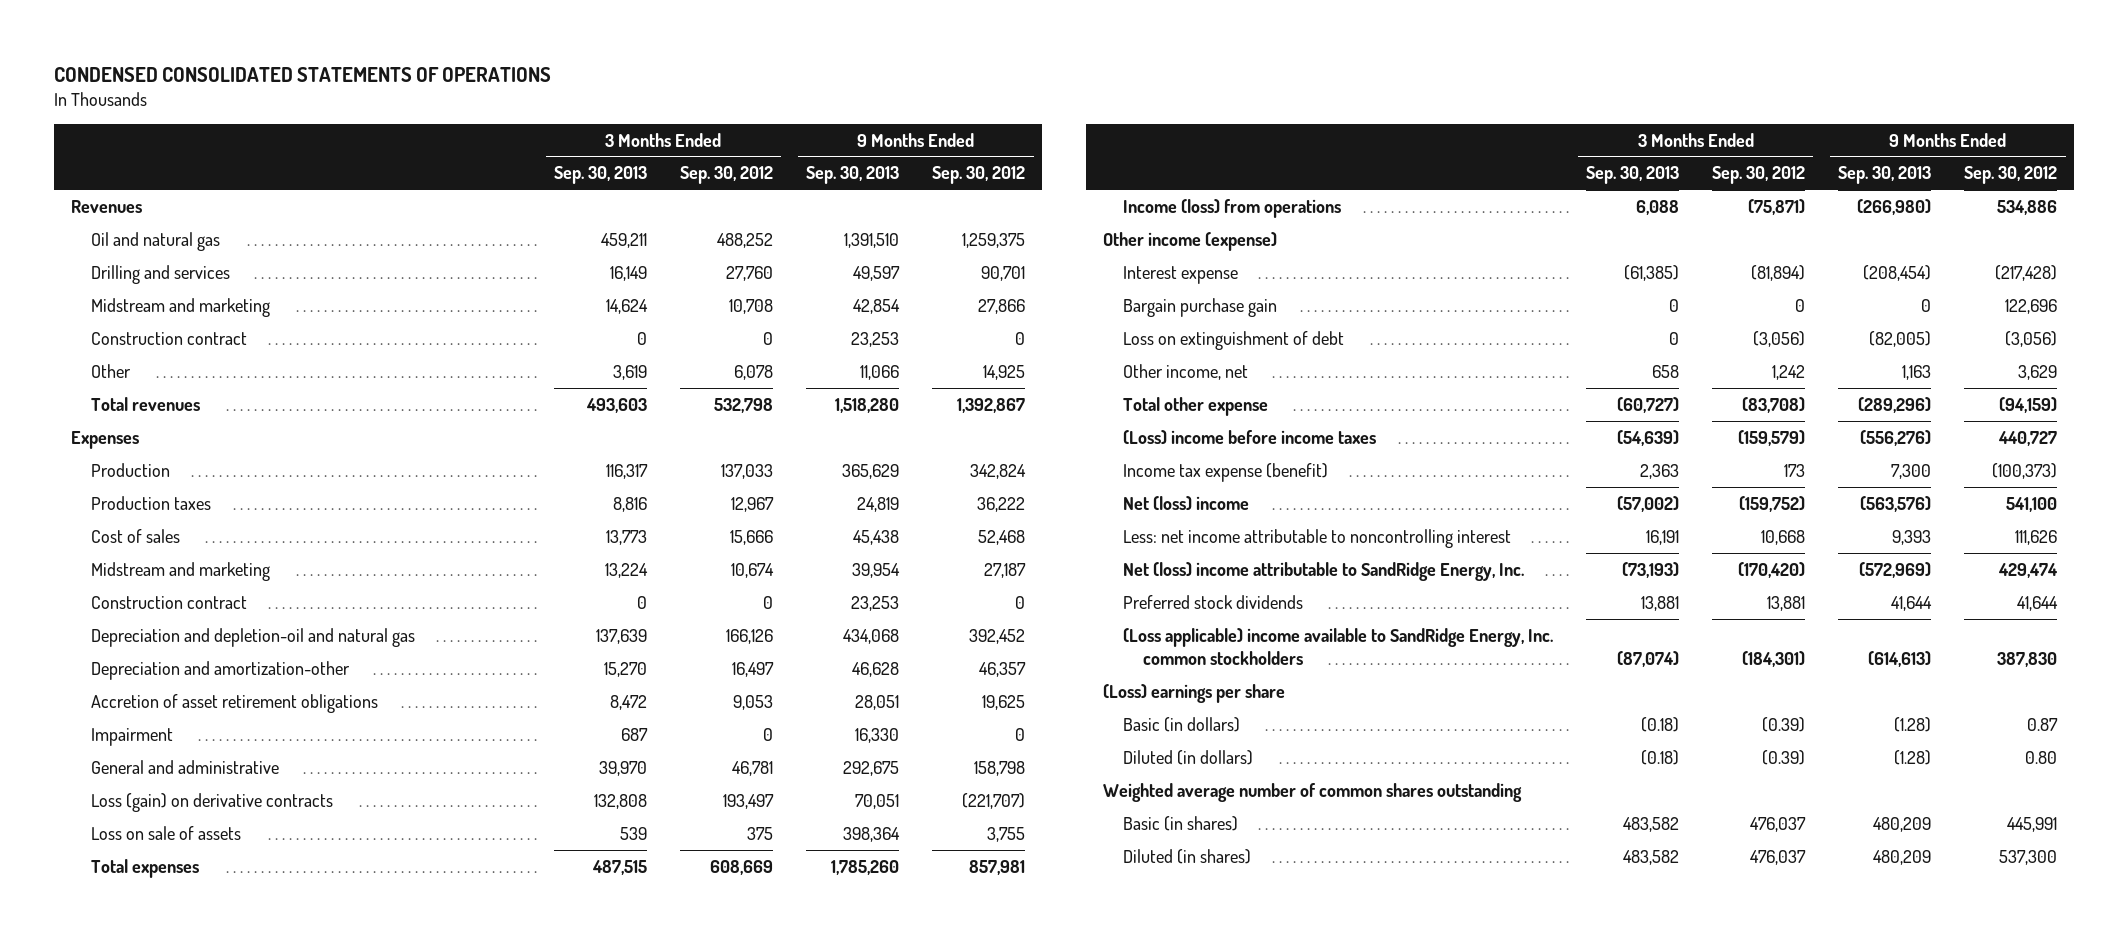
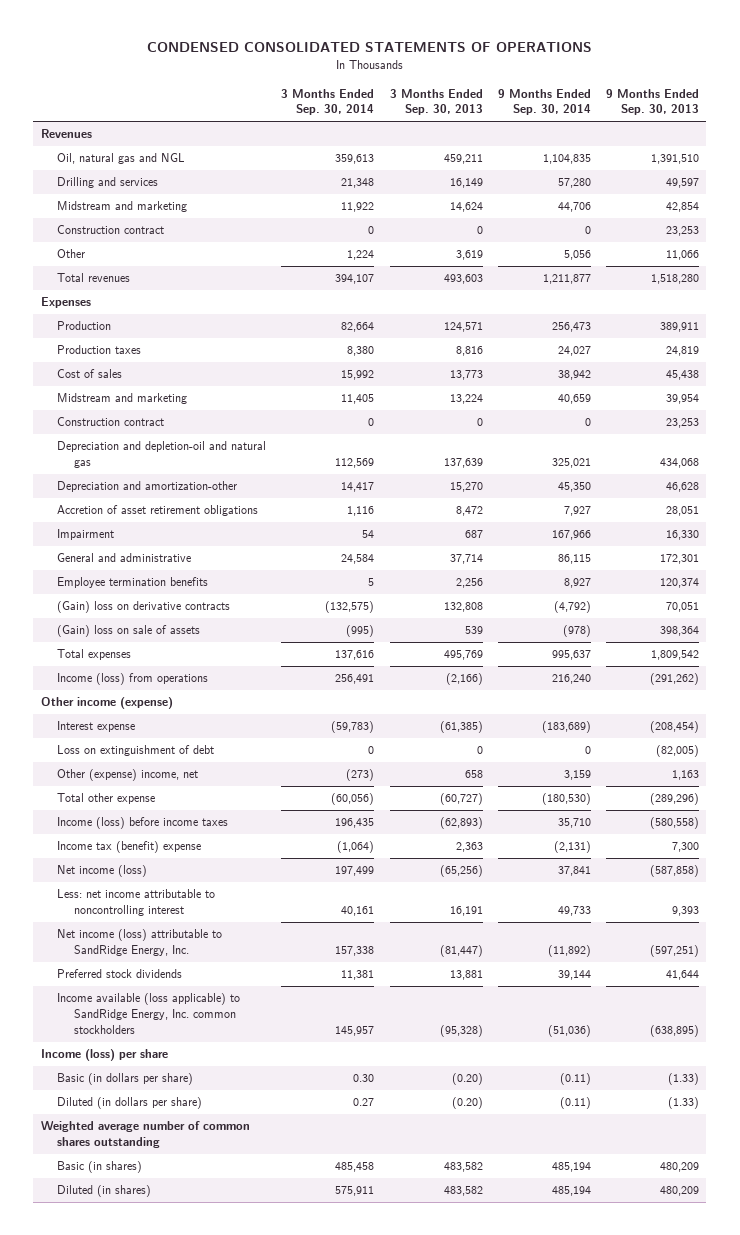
[679,166,773,185] Sep. 30, 2012 -> none
[932,166,1026,185] Sep. 30, 2012 -> none
none -> [281,88,375,116] 3 Months Ended Sep. 30, 2014
none -> [497,88,591,116] 9 Months Ended Sep. 30, 2014
[90,231,220,251] Oil and natural gas -> [57,153,186,165] Oil, natural gas and NGL
[605,463,648,479] 116,317 -> [443,322,483,333] 124,571
[842,463,900,479] 365,629 -> [659,322,699,333] 389,911
[598,760,647,776] 39,970 -> [449,554,483,565] 37,714
[843,760,900,776] 292,675 -> [659,554,699,565] 172,301
none -> [57,577,209,589] Employee termination benefits
[90,792,333,812] Loss (gain) on derivative contracts -> [57,601,231,614] (Gain) loss on derivative contracts
[90,825,241,840] Loss on sale of assets -> [57,625,201,638] (Gain) loss on sale of assets
[591,859,647,875] 487,515 -> [443,650,483,661] 495,769
[831,859,900,875] 1,785,260 -> [650,650,699,661] 1,809,542
[1636,199,1680,215] 6,088 -> [445,673,483,686] (2,166)
[1857,198,1932,215] (266,980) -> [649,673,699,686] (291,262)
[1122,297,1277,317] Bargain purchase gain -> none
[1122,363,1248,380] Other income, net -> [57,769,199,782] Other (expense) income, net
[1122,429,1376,445] (Loss) income before income taxes -> [57,817,229,830] Income (loss) before income taxes
[1617,429,1680,446] (54,639) -> [439,817,483,830] (62,893)
[1860,429,1932,446] (556,276) -> [649,817,699,830] (580,558)
[1122,462,1328,482] Income tax expense (benefit) -> [57,841,202,854] Income tax (benefit) expense
[1122,495,1249,511] Net (loss) income -> [57,865,148,878] Net income (loss)
[1617,495,1680,512] (57,002) -> [439,865,483,878] (65,256)
[1860,495,1932,512] (563,576) -> [649,865,699,878] (587,858)
[1122,561,1524,581] Net (loss) income attributable to SandRidge Energy, Inc. -> [57,929,223,957] Net income (loss) attributable to SandRidge Energy, Inc.
[1622,561,1680,578] (73,193) -> [439,945,483,958] (81,447)
[1859,561,1932,578] (572,969) -> [649,945,699,958] (597,251)
[1122,627,1553,665] (Loss applicable) income available to SandRidge Energy, Inc. common stockholders -> [57,993,241,1034] Income available (loss applicable) to SandRidge Energy, Inc. common stockholders
[1617,650,1680,667] (87,074) -> [439,1024,483,1037] (95,328)
[1868,650,1932,667] (614,613) -> [649,1024,699,1037] (638,895)
[1102,683,1285,703] (Loss) earnings per share -> [40,1049,168,1062] Income (loss) per share
[1122,716,1240,732] Basic (in dollars) -> [57,1073,194,1086] Basic (in dollars per share)
[1641,716,1680,732] (0.18) -> [451,1073,483,1086] (0.20)
[1894,716,1932,732] (1.28) -> [667,1073,699,1086] (1.33)
[1122,749,1253,765] Diluted (in dollars) -> [57,1097,203,1110] Diluted (in dollars per share)
[1641,749,1680,765] (0.18) -> [451,1097,483,1110] (0.20)
[1894,749,1932,765] (1.28) -> [667,1097,699,1110] (1.33)

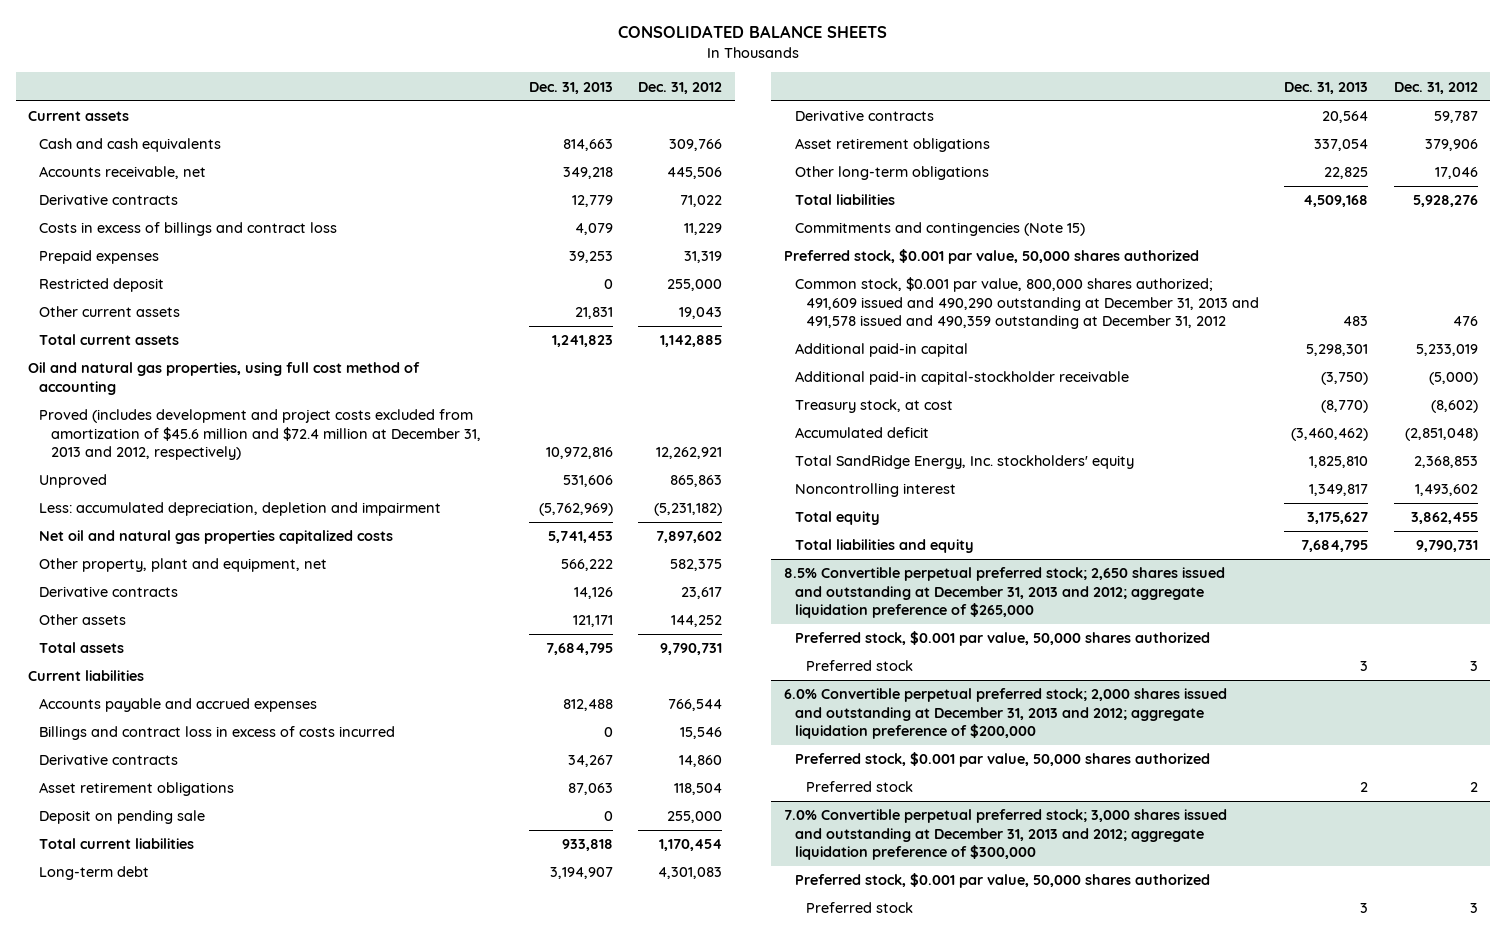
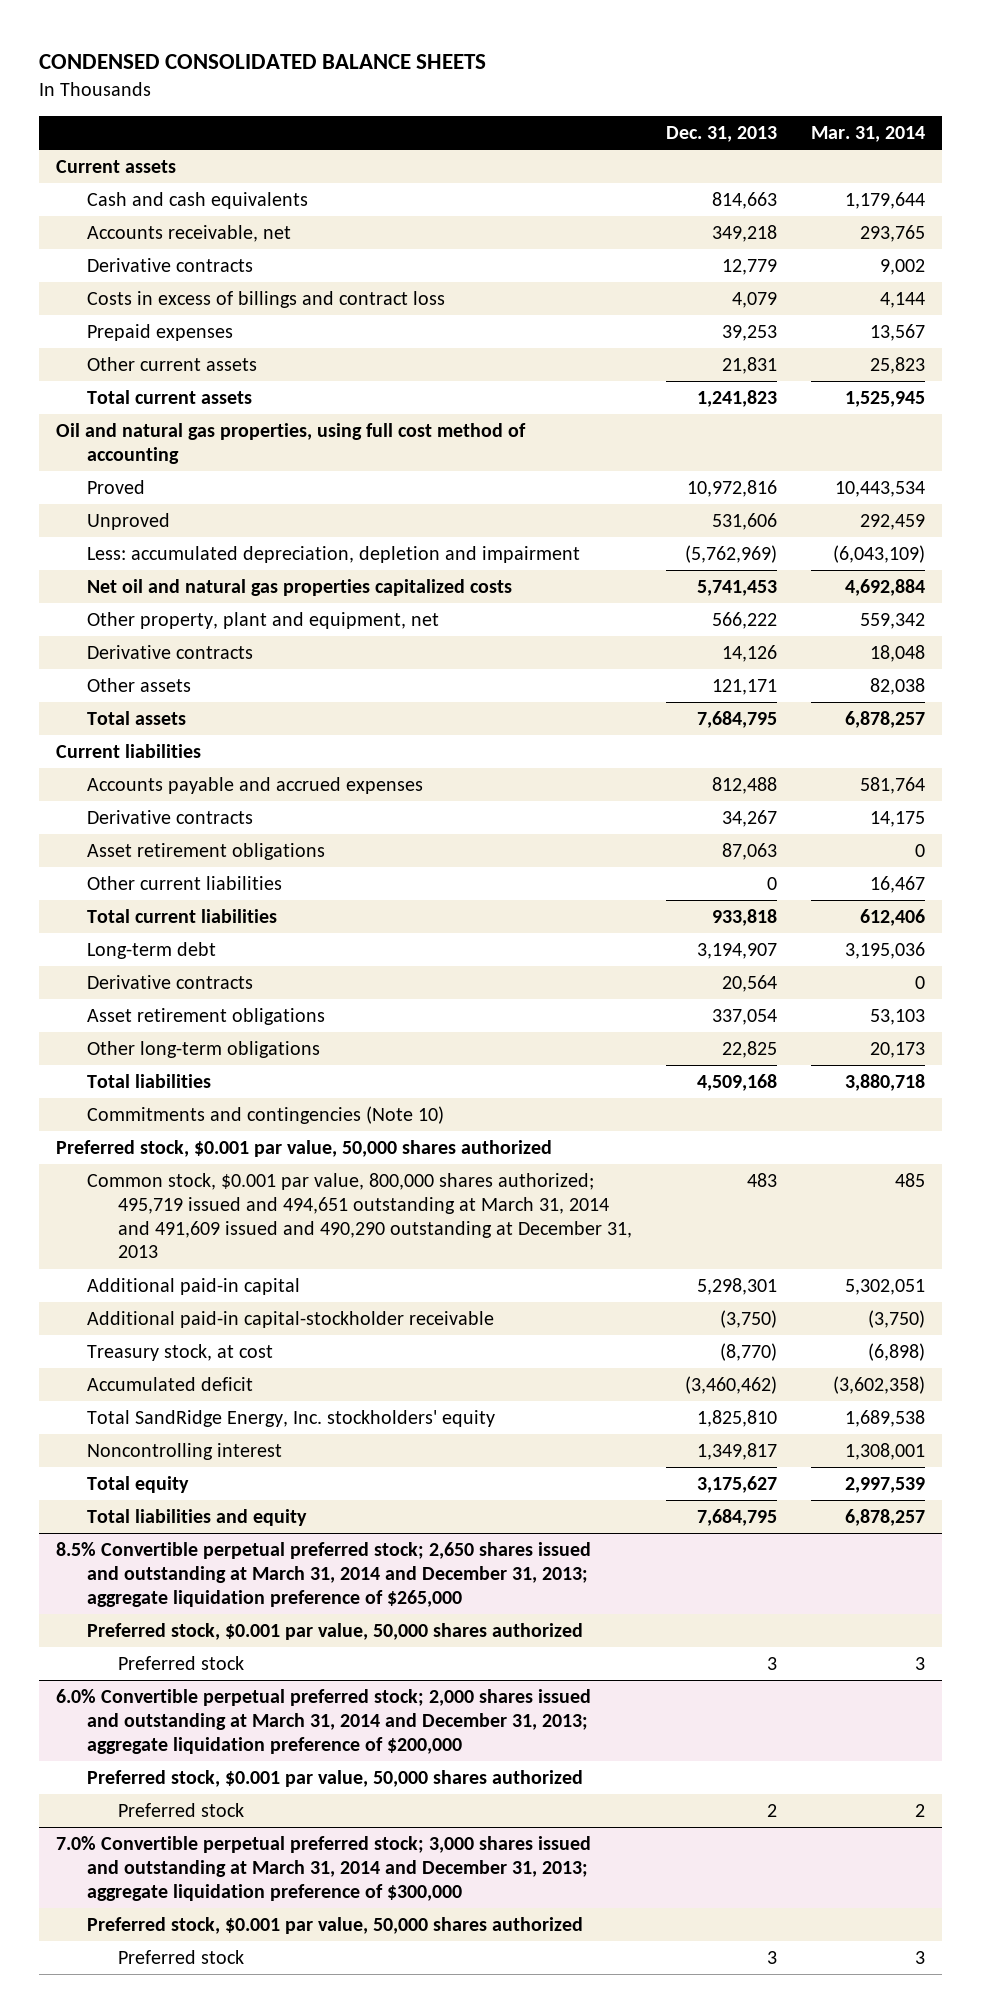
[617,25,887,39] CONSOLIDATED BALANCE SHEETS -> [38,54,486,70] CONDENSED CONSOLIDATED BALANCE SHEETS
[638,81,723,94] Dec. 31, 2012 -> none
none -> [811,125,926,142] Mar. 31, 2014
[39,278,165,293] Restricted deposit -> none
[39,409,481,461] Proved (includes development and project costs excluded from amortization of $45.6 million and $72.4 million at December 31, 2013 and 2012, respectively) -> [86,479,145,494] Proved
[39,726,396,741] Billings and contract loss in excess of costs incurred -> none
[39,810,206,825] Deposit on pending sale -> none
none -> [86,875,282,890] Other current liabilities
[794,222,1085,237] Commitments and contingencies (Note 15) -> [86,1105,444,1124] Commitments and contingencies (Note 10)
[794,277,1260,330] Common stock, $0.001 par value, 800,000 shares authorized; 491,609 issued and 490,290 outstanding at December 31, 2013 and 491,578 issued and 490,359 outstanding at December 31, 2012 -> [86,1172,632,1259] Common stock, $0.001 par value, 800,000 shares authorized; 495,719 issued and 494,651 outstanding at March 31, 2014 and 491,609 issued and 490,290 outstanding at December 31, 2013
[783,567,1225,619] 8.5% Convertible perpetual preferred stock; 2,650 shares issued and outstanding at December 31, 2013 and 2012; aggregate liquidation preference of $265,000 -> [55,1541,591,1607] 8.5% Convertible perpetual preferred stock; 2,650 shares issued and outstanding at March 31, 2014 and December 31, 2013; aggregate liquidation preference of $265,000
[783,688,1227,740] 6.0% Convertible perpetual preferred stock; 2,000 shares issued and outstanding at December 31, 2013 and 2012; aggregate liquidation preference of $200,000 -> [55,1688,591,1754] 6.0% Convertible perpetual preferred stock; 2,000 shares issued and outstanding at March 31, 2014 and December 31, 2013; aggregate liquidation preference of $200,000
[783,809,1227,861] 7.0% Convertible perpetual preferred stock; 3,000 shares issued and outstanding at December 31, 2013 and 2012; aggregate liquidation preference of $300,000 -> [55,1835,591,1901] 7.0% Convertible perpetual preferred stock; 3,000 shares issued and outstanding at March 31, 2014 and December 31, 2013; aggregate liquidation preference of $300,000

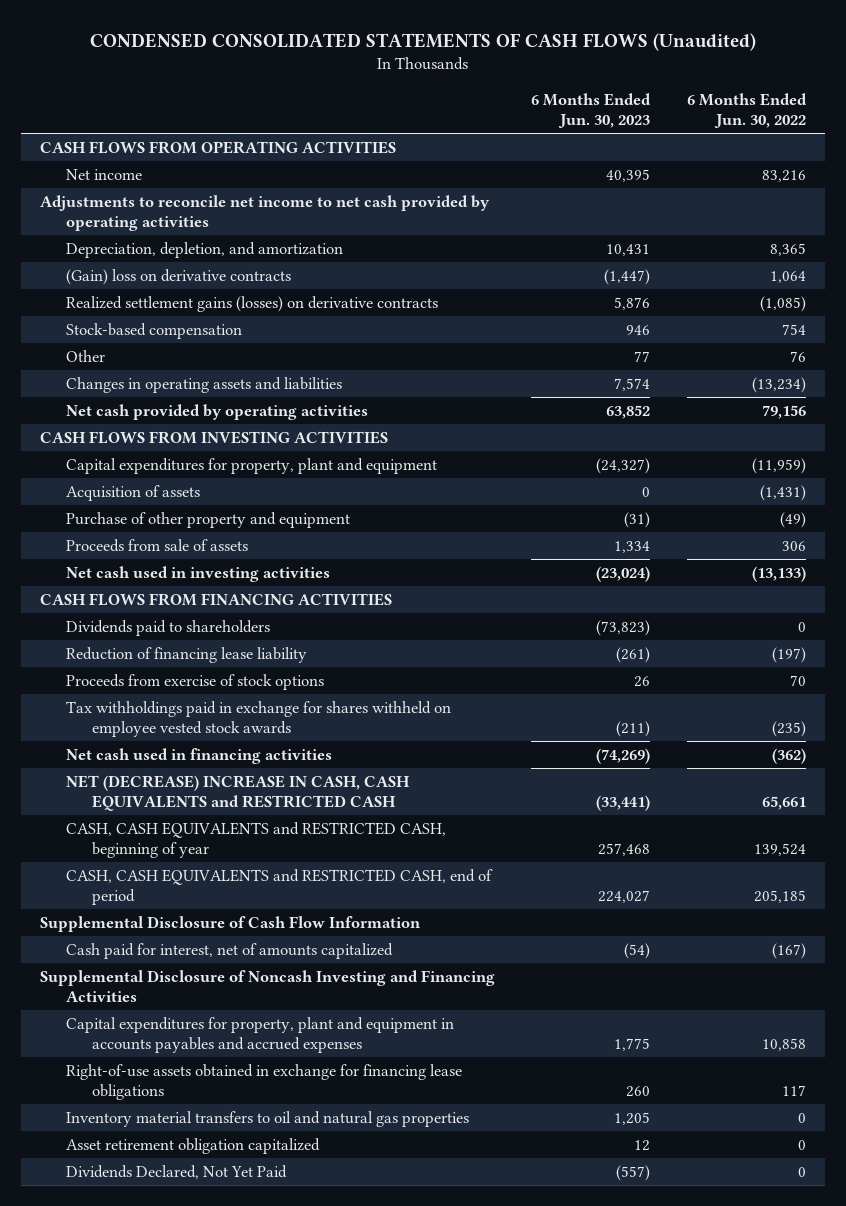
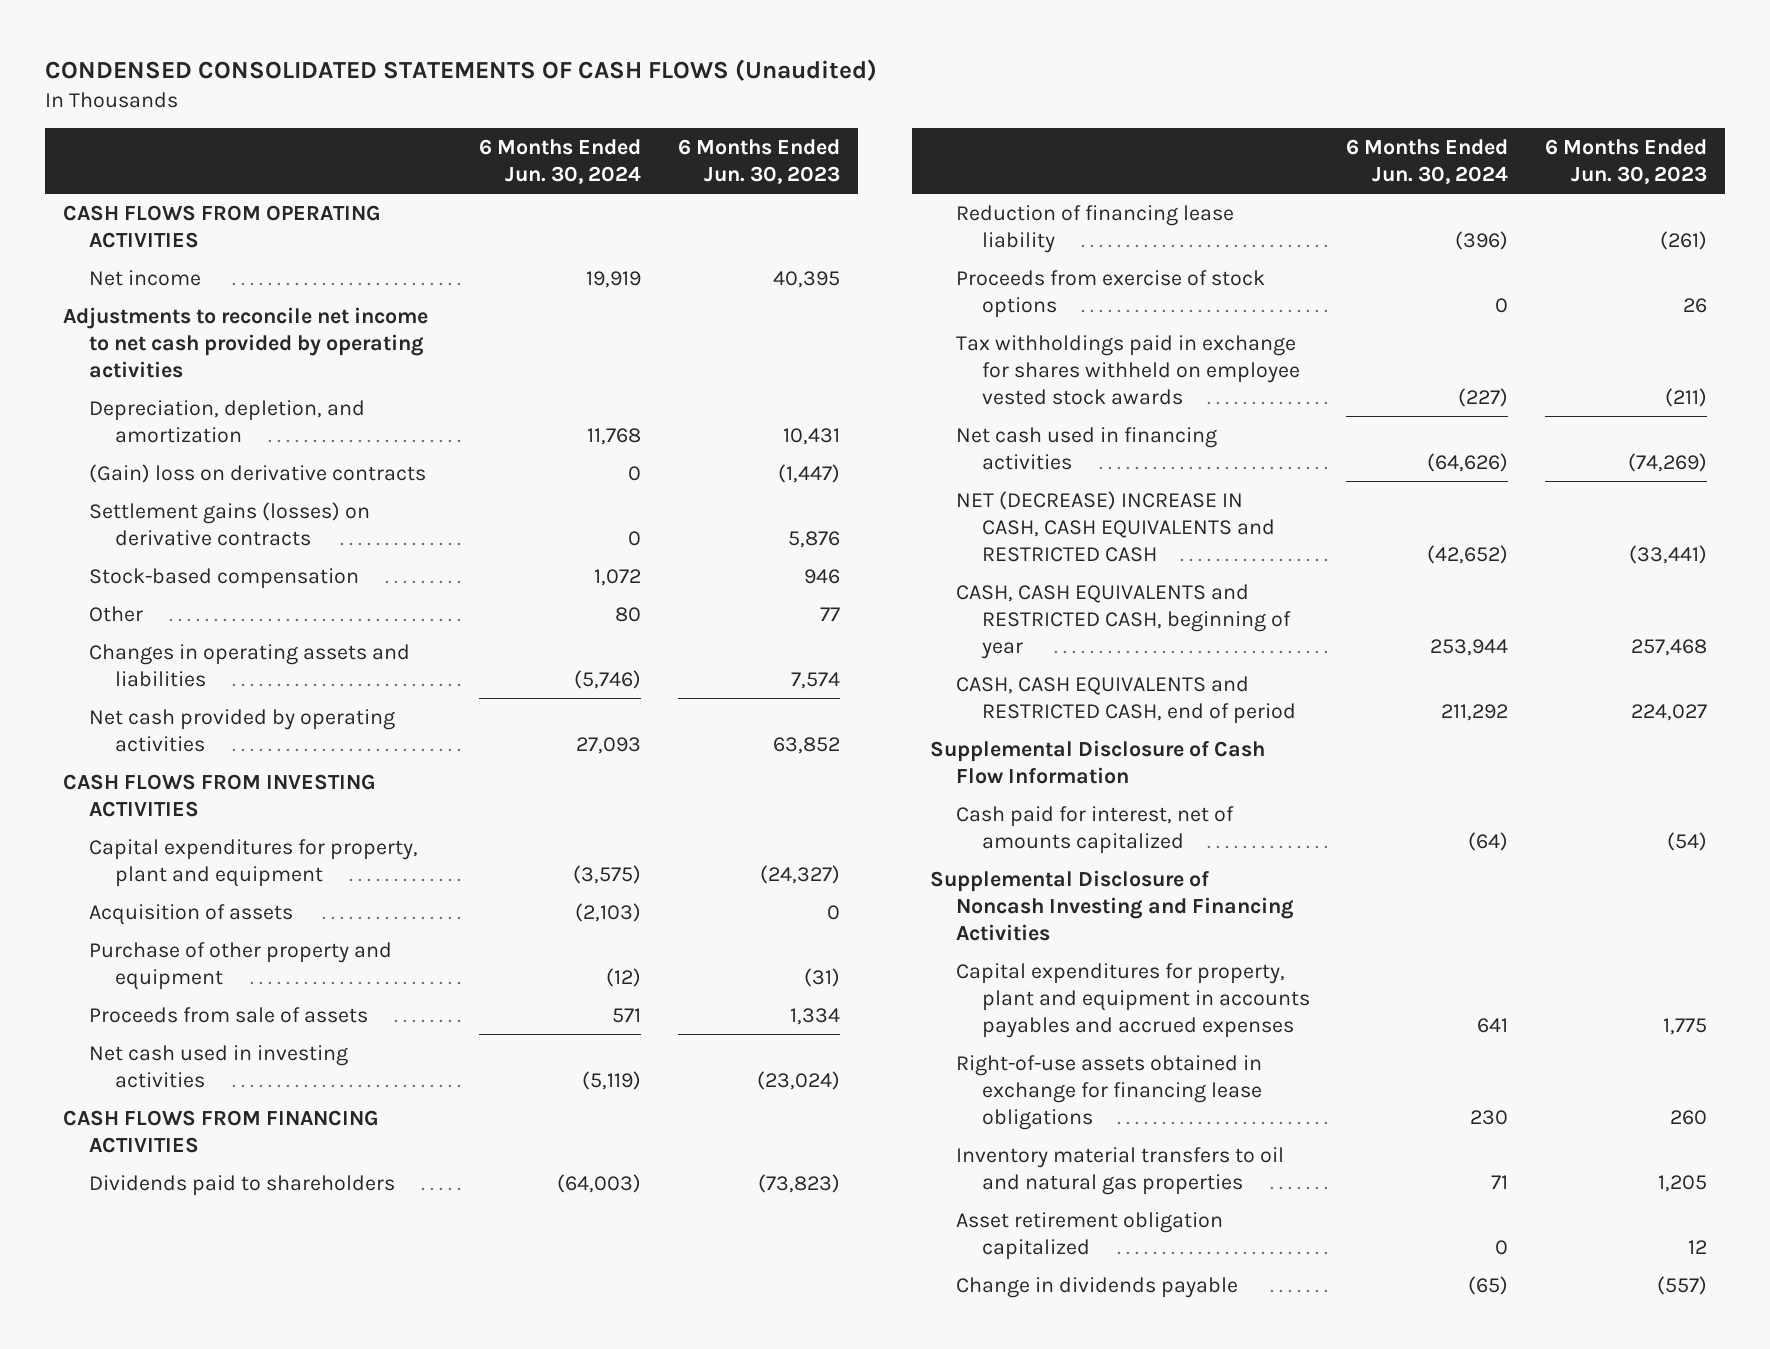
[687,93,808,129] 6 Months Ended Jun. 30, 2022 -> none
none -> [479,138,642,184] 6 Months Ended Jun. 30, 2024
[65,295,438,312] Realized settlement gains (losses) on derivative contracts -> [88,501,370,546] Settlement gains (losses) on derivative contracts
[65,1164,287,1179] Dividends Declared, Not Yet Paid -> [955,1276,1238,1298] Change in dividends payable

